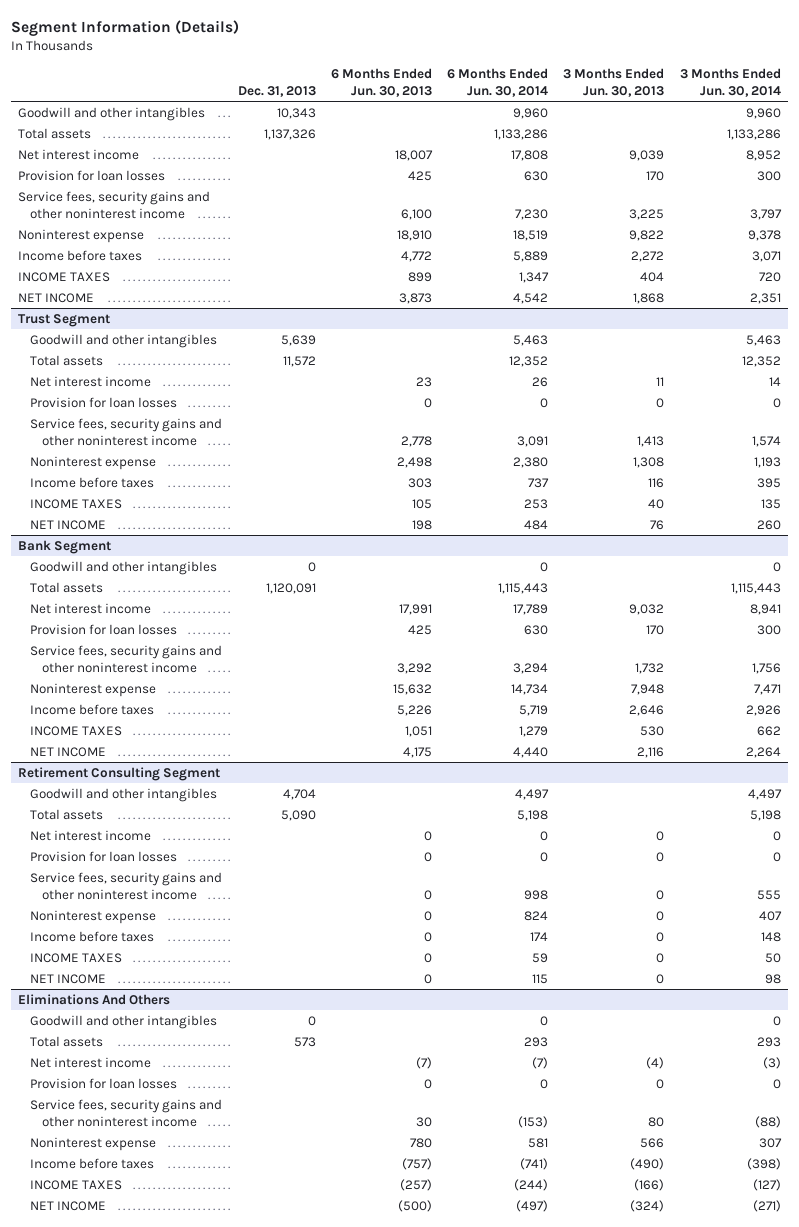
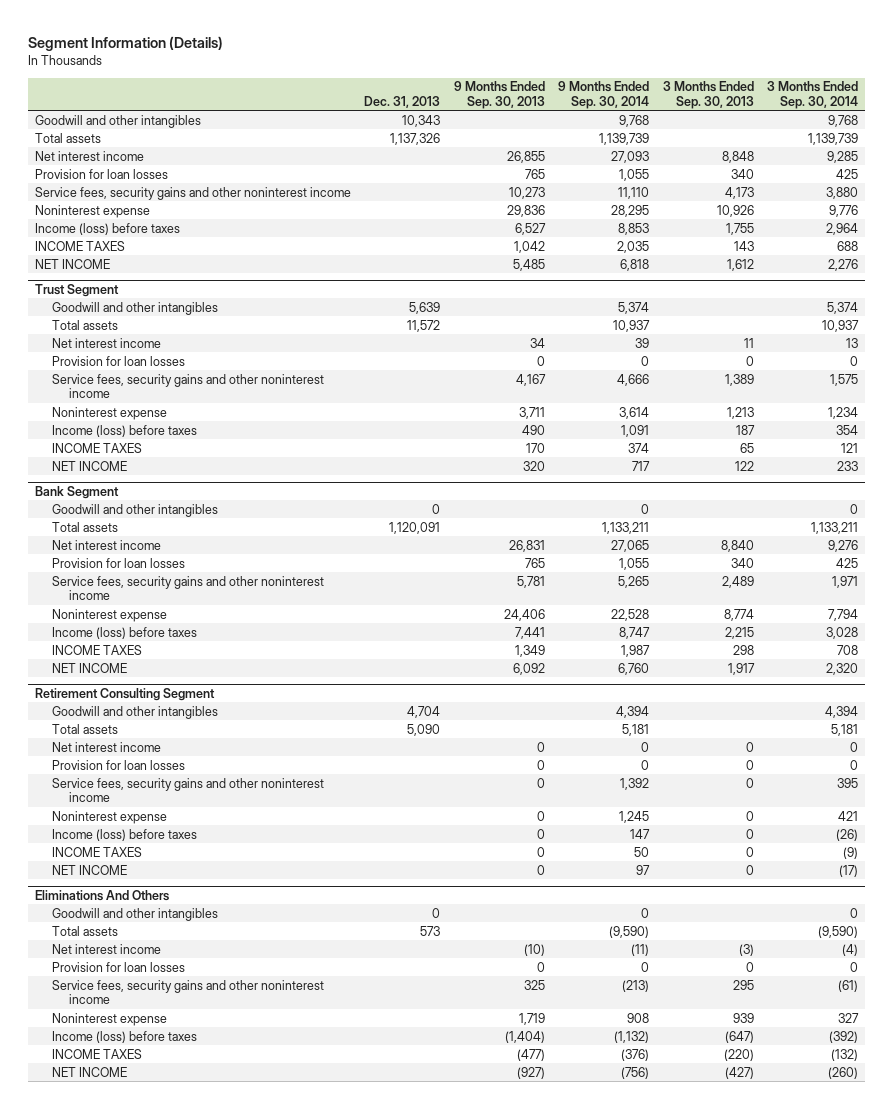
[330,67,432,98] 6 Months Ended Jun. 30, 2013 -> none
[447,67,549,98] 6 Months Ended Jun. 30, 2014 -> none
[563,67,665,98] 3 Months Ended Jun. 30, 2013 -> none
[679,67,781,98] 3 Months Ended Jun. 30, 2014 -> none
none -> [453,81,545,110] 9 Months Ended Sep. 30, 2013
none -> [558,81,650,110] 9 Months Ended Sep. 30, 2014
none -> [662,81,754,110] 3 Months Ended Sep. 30, 2013
none -> [766,81,858,110] 3 Months Ended Sep. 30, 2014
[18,249,143,261] Income before taxes -> [35,222,181,235] Income (loss) before taxes
[30,476,155,488] Income before taxes -> [52,424,198,437] Income (loss) before taxes
[30,703,155,715] Income before taxes -> [52,626,198,639] Income (loss) before taxes
[30,930,155,942] Income before taxes -> [52,828,198,841] Income (loss) before taxes
[30,1157,155,1169] Income before taxes -> [52,1030,198,1043] Income (loss) before taxes

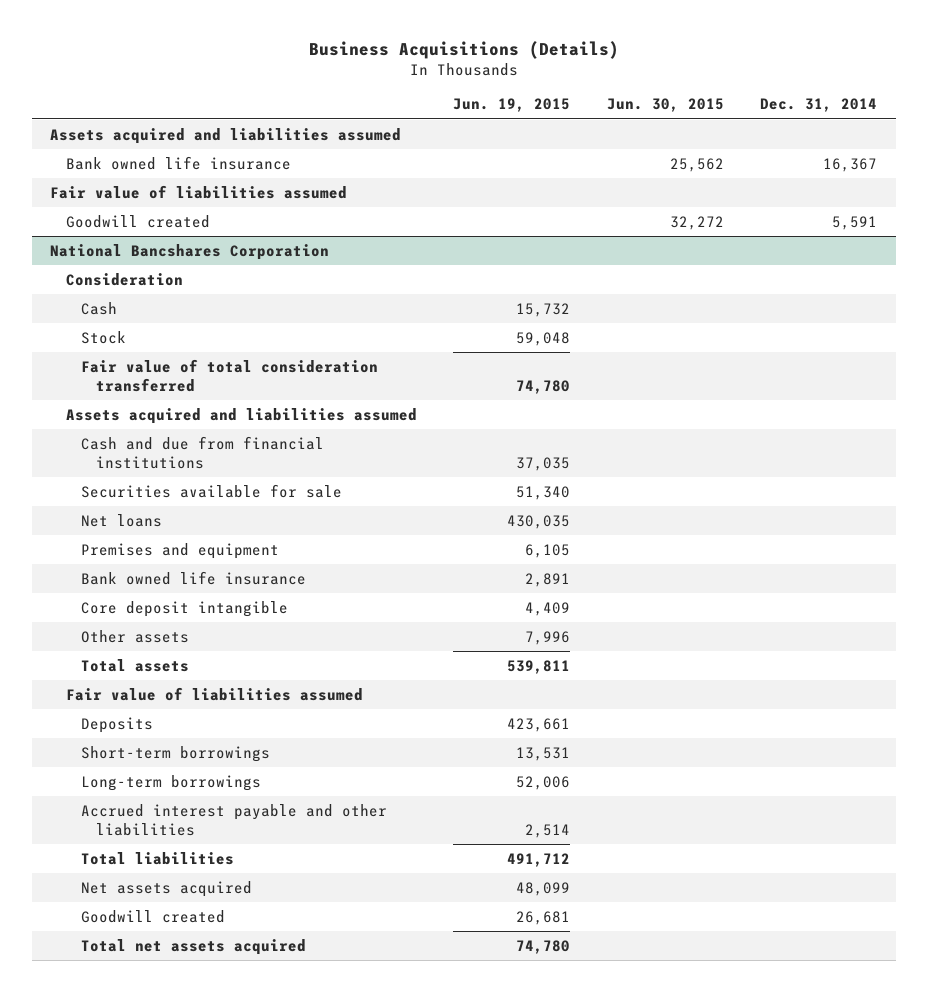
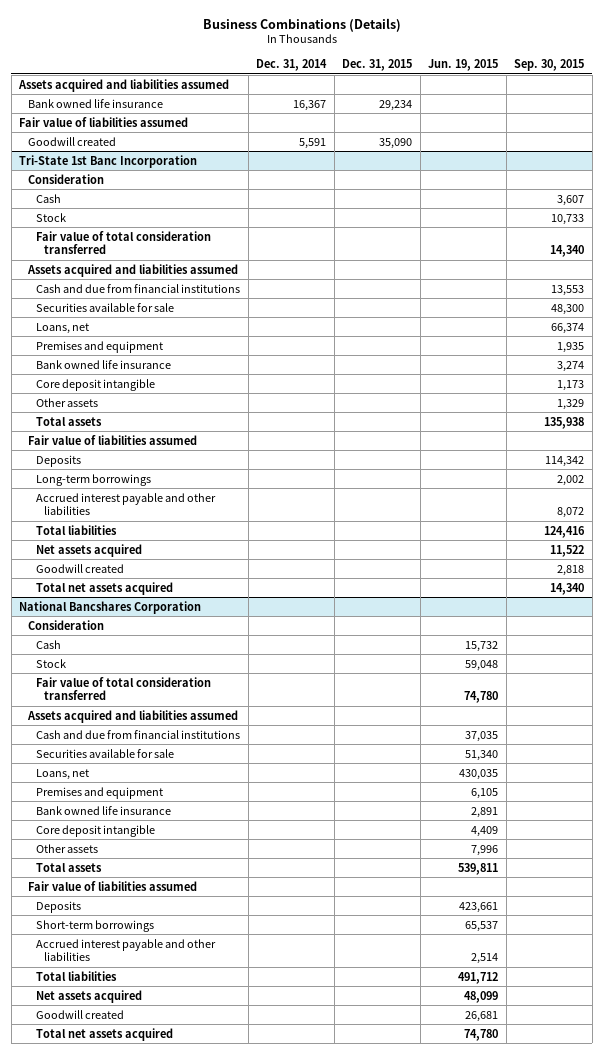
[308,41,619,60] Business Acquisitions (Details) -> [202,17,401,32] Business Combinations (Details)
[606,98,724,113] Jun. 30, 2015 -> none
none -> [342,59,413,72] Dec. 31, 2015
none -> [514,59,585,72] Sep. 30, 2015
none -> [19,154,198,168] Tri-State 1st Banc Incorporation
none -> [27,173,104,184] Consideration
none -> [36,193,62,203] Cash
none -> [36,212,67,222] Stock
none -> [36,230,212,254] Fair value of total consideration transferred
none -> [26,263,238,277] Assets acquired and liabilities assumed
none -> [36,283,241,293] Cash and due from financial institutions
none -> [36,302,175,312] Securities available for sale
none -> [36,322,90,334] Loans, net
none -> [36,340,164,353] Premises and equipment
none -> [36,359,172,369] Bank owned life insurance
none -> [36,378,156,391] Core deposit intangible
none -> [36,397,99,407] Other assets
none -> [36,416,103,426] Total assets
none -> [27,434,197,445] Fair value of liabilities assumed
none -> [36,454,82,467] Deposits
none -> [36,473,152,486] Long-term borrowings
none -> [36,492,217,515] Accrued interest payable and other liabilities
none -> [36,524,118,535] Total liabilities
none -> [36,543,143,557] Net assets acquired
none -> [36,563,125,573] Goodwill created
none -> [36,581,174,595] Total net assets acquired
[80,513,162,527] Net loans -> [36,768,90,780] Loans, net
[80,774,261,791] Long-term borrowings -> none
[516,746,571,761] 13,531 -> [465,920,499,932] 65,537

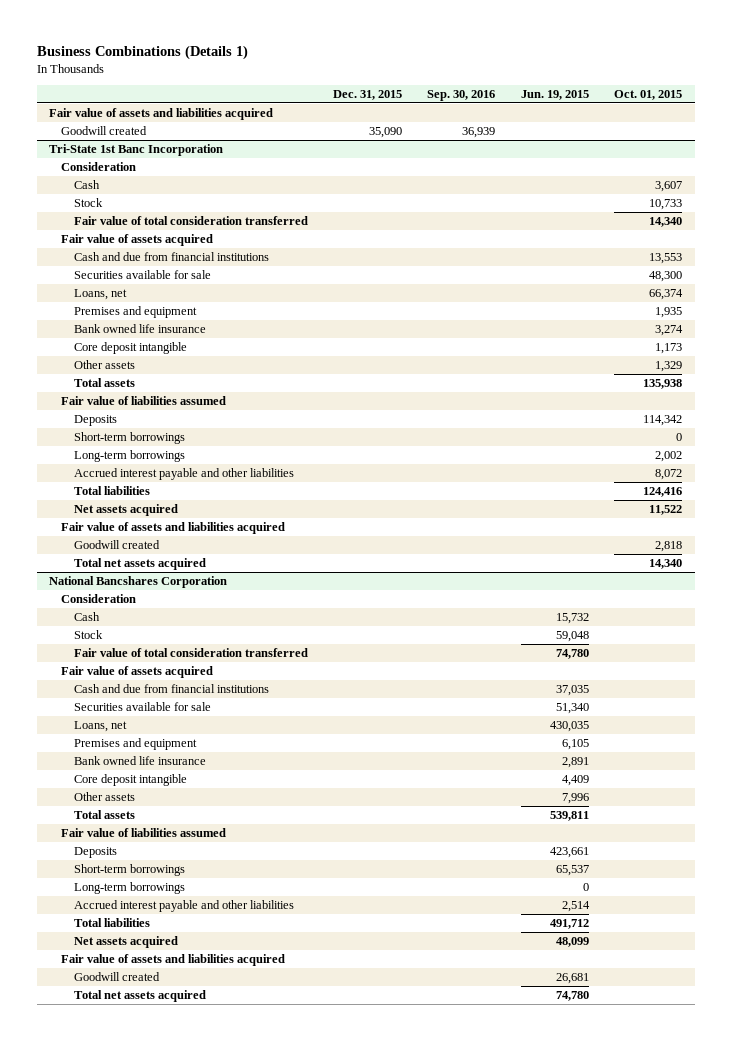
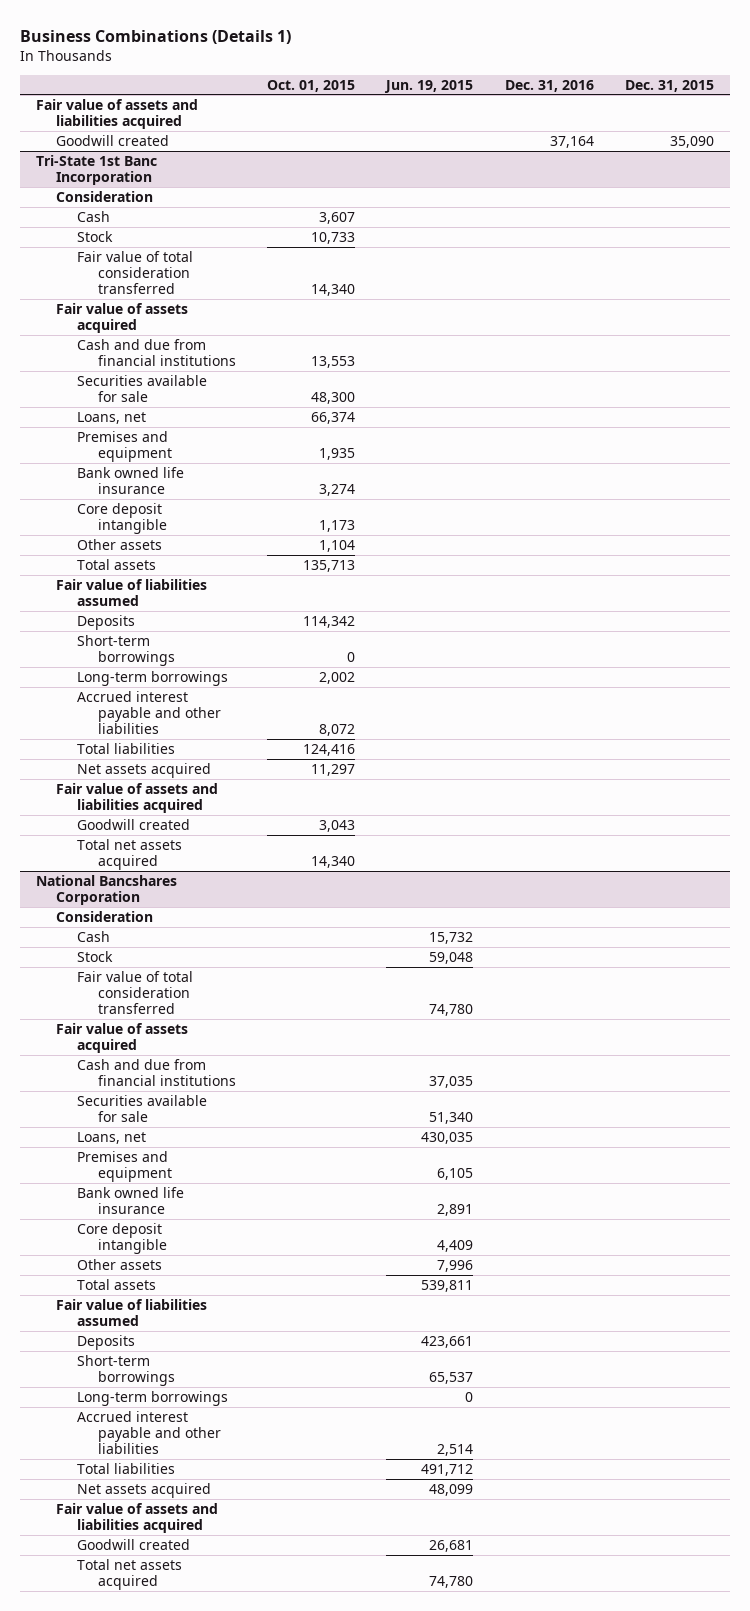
[427,89,496,101] Sep. 30, 2016 -> none
none -> [504,79,594,92] Dec. 31, 2016
[655,361,683,373] 1,329 -> [318,539,355,552] 1,104
[643,379,683,390] 135,938 -> [302,559,355,572] 135,713
[649,505,683,516] 11,522 -> [310,763,355,776] 11,297
[655,541,683,553] 2,818 -> [318,819,355,832] 3,043

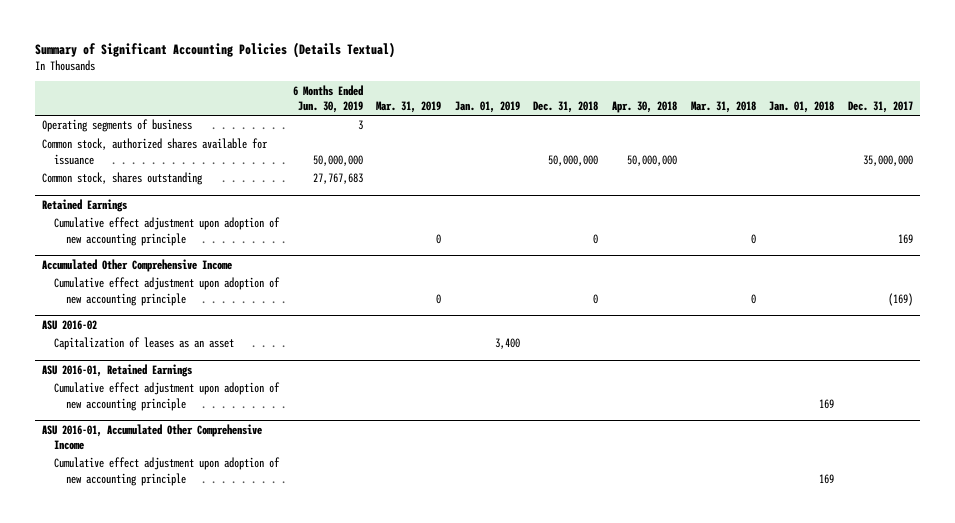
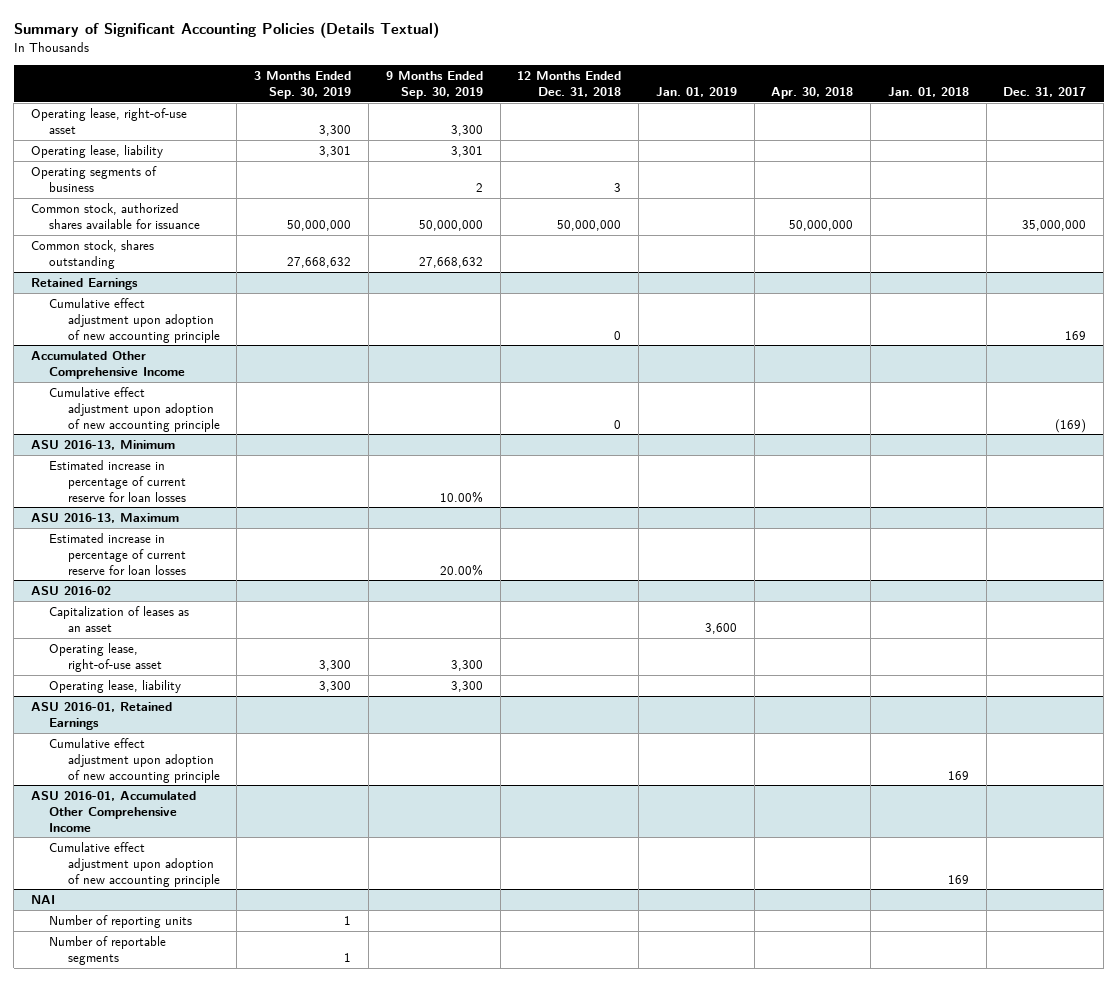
[292,84,363,113] 6 Months Ended Jun. 30, 2019 -> none
[376,100,442,113] Mar. 31, 2019 -> none
[533,100,599,113] Dec. 31, 2018 -> none
[690,100,756,113] Mar. 31, 2018 -> none
none -> [254,71,352,99] 3 Months Ended Sep. 30, 2019
none -> [385,71,483,99] 9 Months Ended Sep. 30, 2019
none -> [517,71,622,97] 12 Months Ended Dec. 31, 2018
none -> [30,108,187,134] Operating lease, right-of-use asset
none -> [30,145,163,159] Operating lease, liability
none -> [30,440,175,451] ASU 2016-13, Minimum
none -> [49,460,186,502] Estimated increase in percentage of current reserve for loan losses
none -> [30,513,179,524] ASU 2016-13, Maximum
none -> [49,533,186,575] Estimated increase in percentage of current reserve for loan losses
[494,338,520,350] 3,400 -> [704,622,737,634] 3,600
none -> [49,643,162,672] Operating lease, right-of-use asset
none -> [49,680,182,694] Operating lease, liability
none -> [30,895,55,905] NAI
none -> [49,915,193,929] Number of reporting units
none -> [49,936,167,965] Number of reportable segments

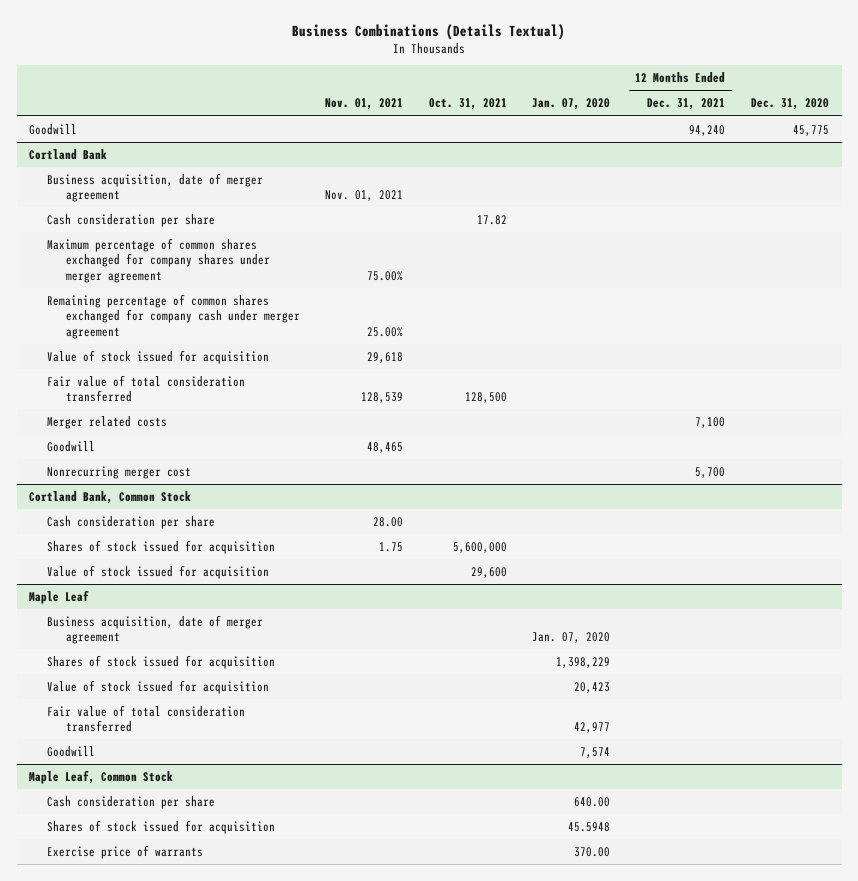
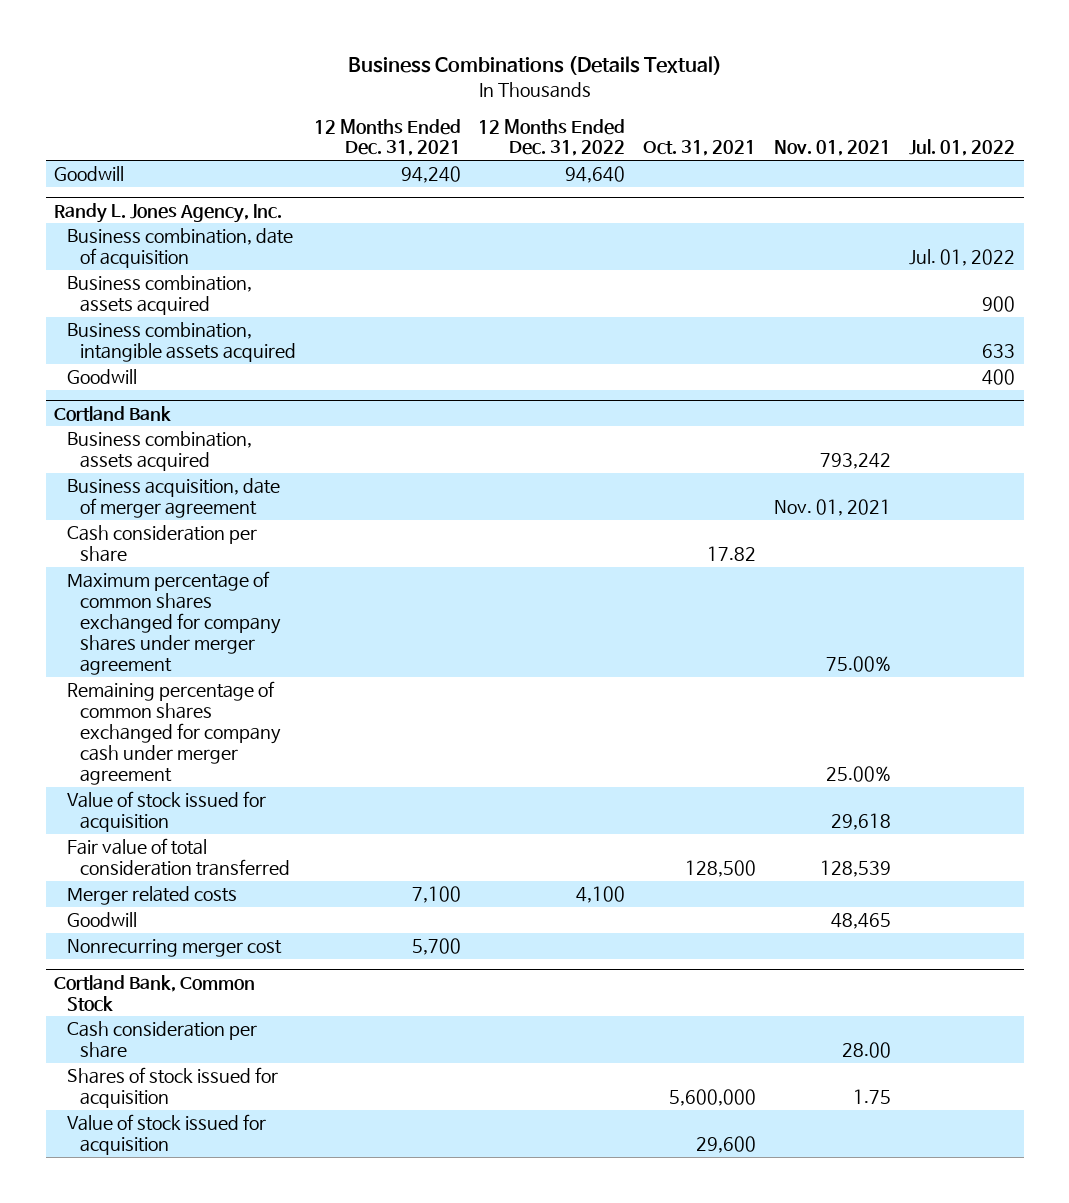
[531,98,610,111] Jan. 07, 2020 -> none
[750,98,829,111] Dec. 31, 2020 -> none
none -> [478,118,626,157] 12 Months Ended Dec. 31, 2022
none -> [908,139,1015,157] Jul. 01, 2022
none -> [54,202,283,223] Randy L. Jones Agency, Inc.
none -> [67,228,294,269] Business combination, date of acquisition
none -> [67,275,253,316] Business combination, assets acquired
none -> [67,322,296,363] Business combination, intangible assets acquired
none -> [67,369,138,385] Goodwill
none -> [67,431,253,472] Business combination, assets acquired
[29,589,90,604] Maple Leaf -> none
[47,614,264,645] Business acquisition, date of merger agreement -> none
[47,654,276,669] Shares of stock issued for acquisition -> none
[47,679,270,694] Value of stock issued for acquisition -> none
[47,704,246,733] Fair value of total consideration transferred -> none
[47,745,96,757] Goodwill -> none
[29,769,174,784] Maple Leaf, Common Stock -> none
[47,795,216,809] Cash consideration per share -> none
[47,819,276,834] Shares of stock issued for acquisition -> none
[47,844,204,859] Exercise price of warrants -> none

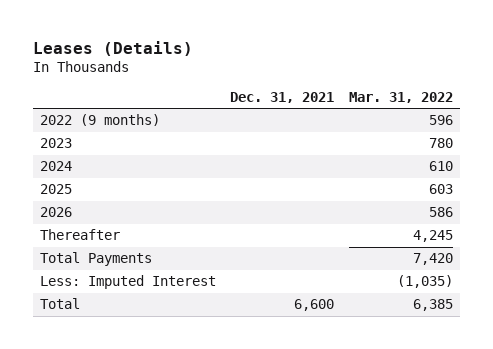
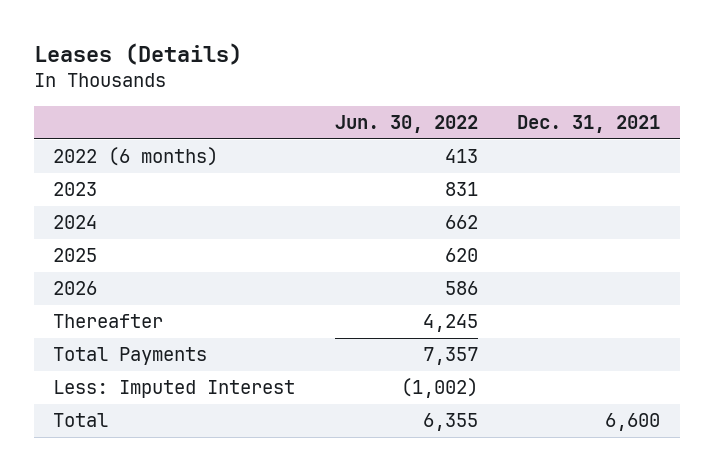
[348,91,453,103] Mar. 31, 2022 -> none
none -> [334,114,478,133] Jun. 30, 2022
[40,114,161,127] 2022 (9 months) -> [53,147,219,167] 2022 (6 months)

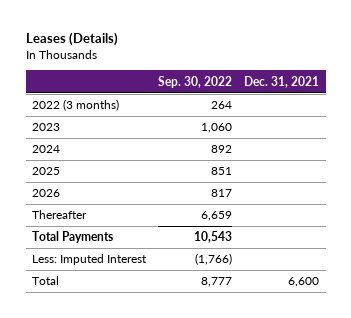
[334,114,478,133] Jun. 30, 2022 -> none
none -> [158,75,233,88] Sep. 30, 2022
[53,147,219,167] 2022 (6 months) -> [31,99,119,112] 2022 (3 months)

